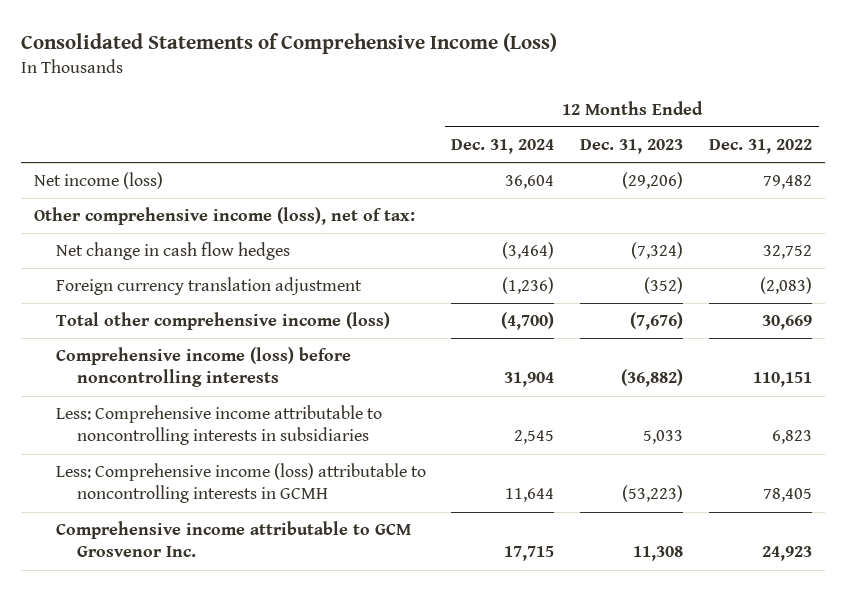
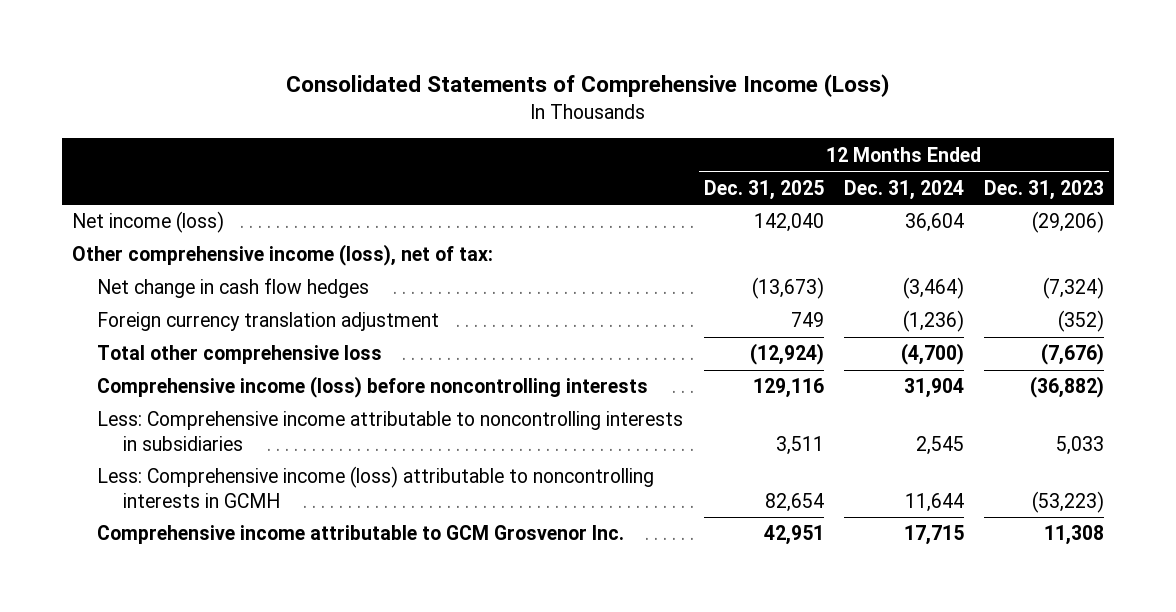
[709,138,813,154] Dec. 31, 2022 -> none
none -> [703,179,824,200] Dec. 31, 2025
[55,312,390,331] Total other comprehensive income (loss) -> [97,345,383,365] Total other comprehensive loss

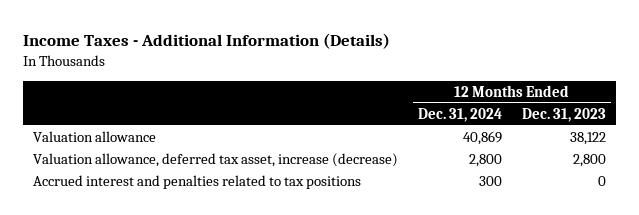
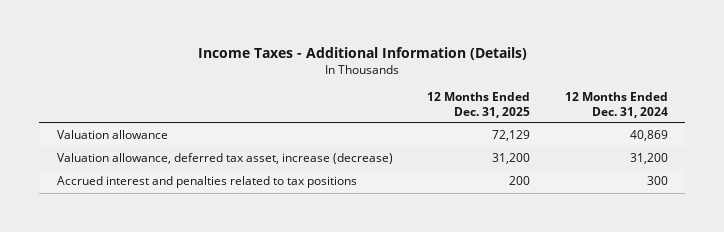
[521,107,606,122] Dec. 31, 2023 -> none
none -> [427,92,531,118] 12 Months Ended Dec. 31, 2025
[468,154,502,168] 2,800 -> [629,153,668,165] 31,200

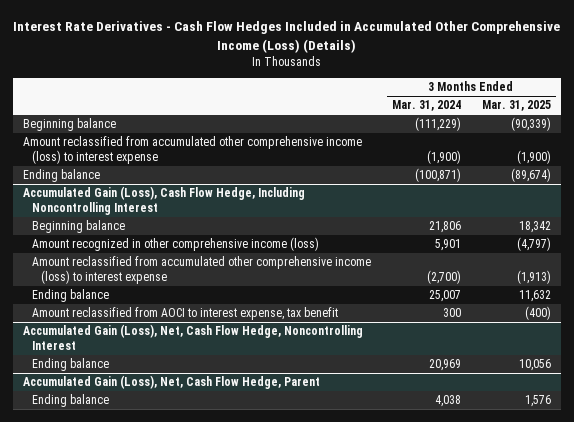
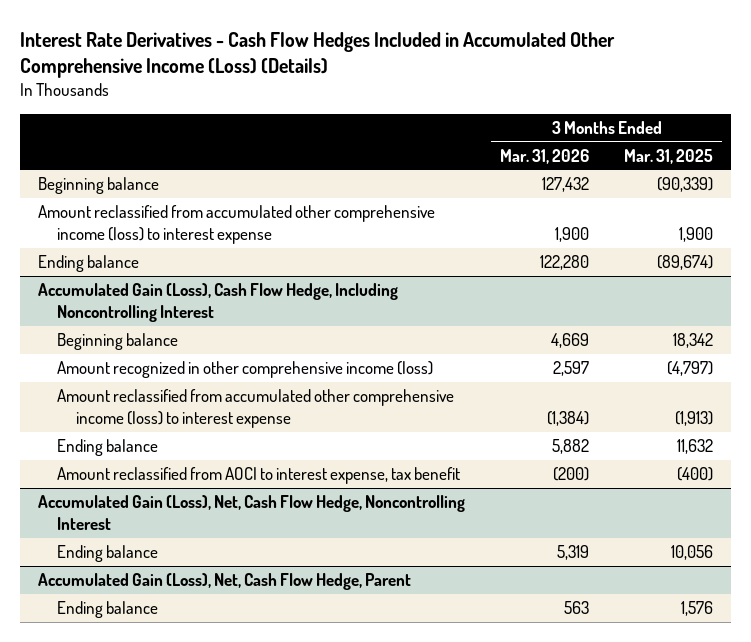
[391,100,461,112] Mar. 31, 2024 -> none
none -> [500,148,590,164] Mar. 31, 2026
[516,150,551,165] (1,900) -> [679,227,714,243] 1,900

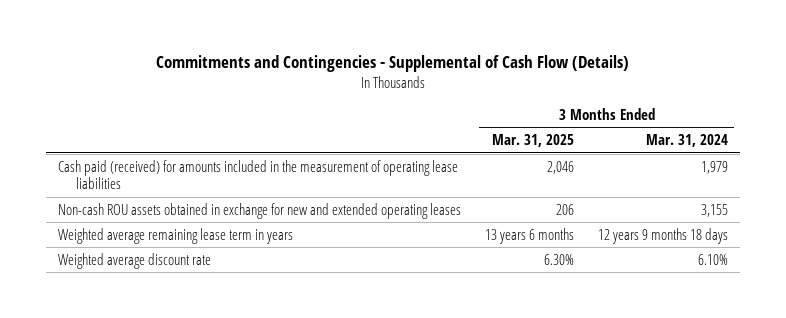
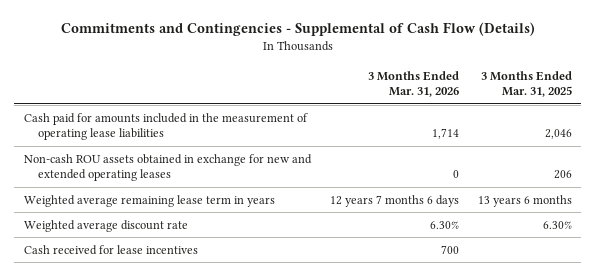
[646,134,729,148] Mar. 31, 2024 -> none
none -> [367,70,459,98] 3 Months Ended Mar. 31, 2026
[57,159,458,189] Cash paid (received) for amounts included in the measurement of operating lease liabilities -> [23,112,308,141] Cash paid for amounts included in the measurement of operating lease liabilities
none -> [23,244,198,255] Cash received for lease incentives

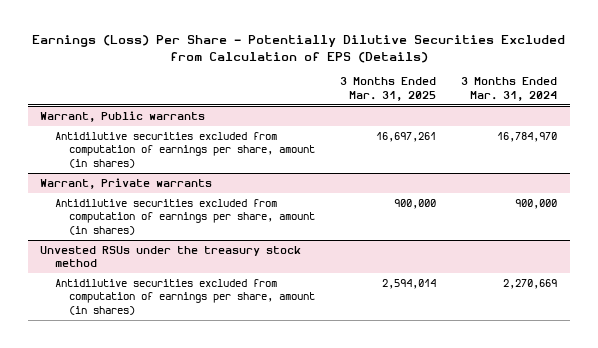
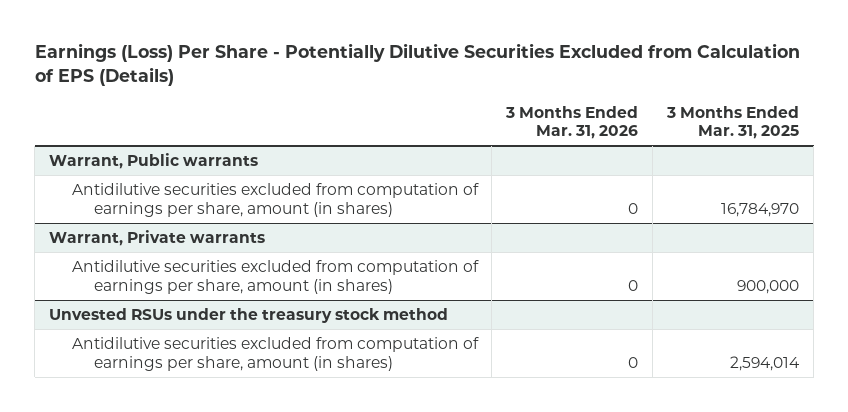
[461,77,558,101] 3 Months Ended Mar. 31, 2024 -> none
none -> [505,105,639,140] 3 Months Ended Mar. 31, 2026
[376,131,437,142] 16,697,261 -> [721,202,800,217] 16,784,970

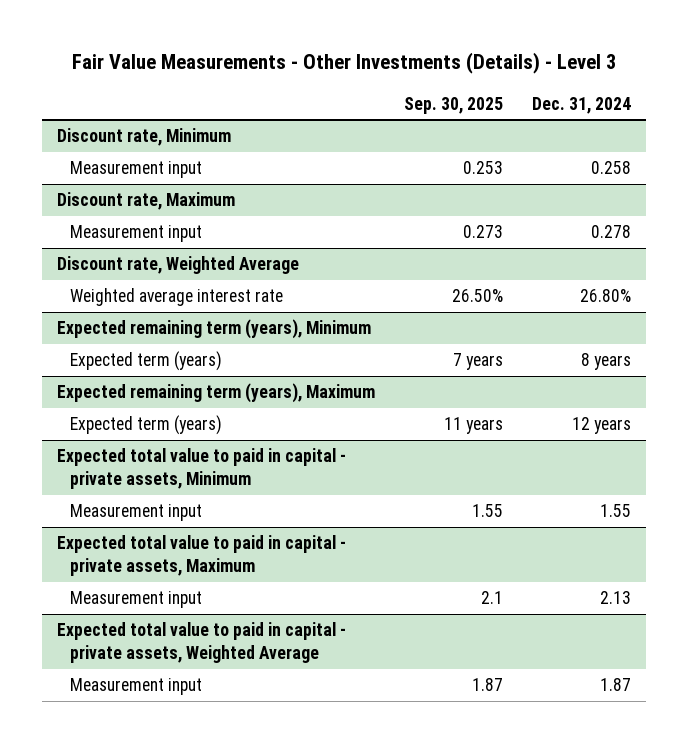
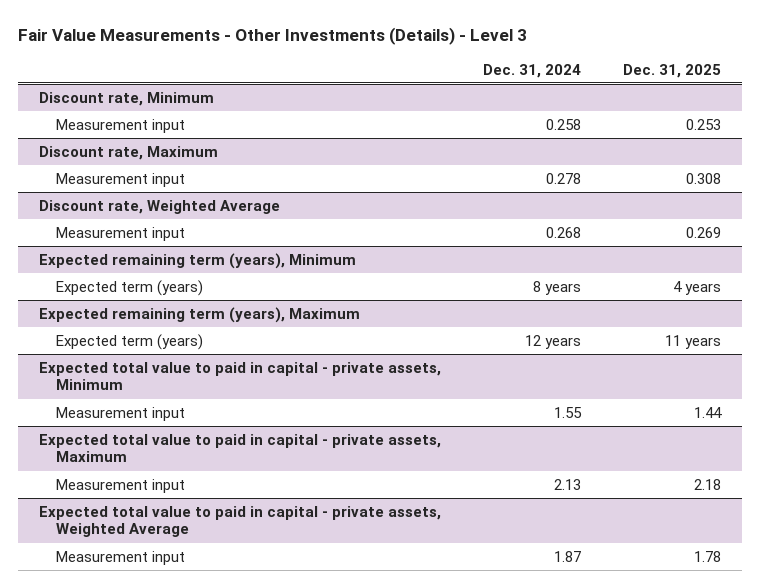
[403,96,503,114] Sep. 30, 2025 -> none
none -> [623,63,722,78] Dec. 31, 2025
[70,288,284,307] Weighted average interest rate -> none
none -> [56,226,186,241] Measurement input

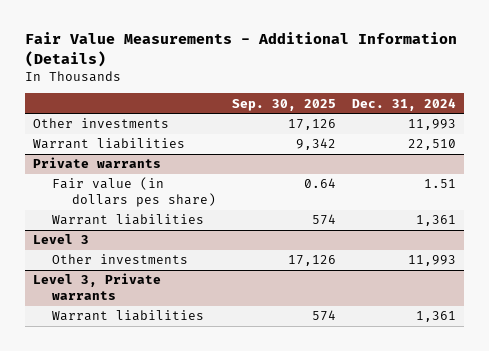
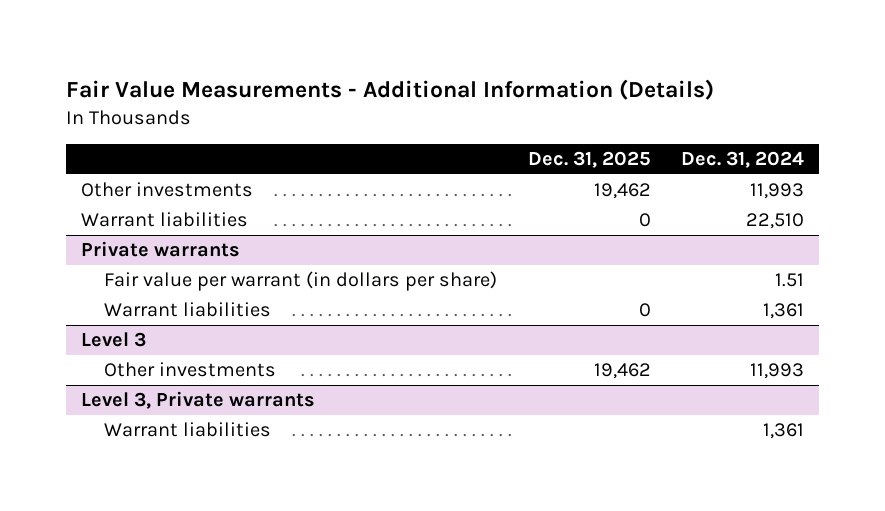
[232,98,337,111] Sep. 30, 2025 -> none
none -> [527,151,651,169] Dec. 31, 2025
[52,177,216,208] Fair value (in dollars pes share) -> [104,271,498,292] Fair value per warrant (in dollars per share)

